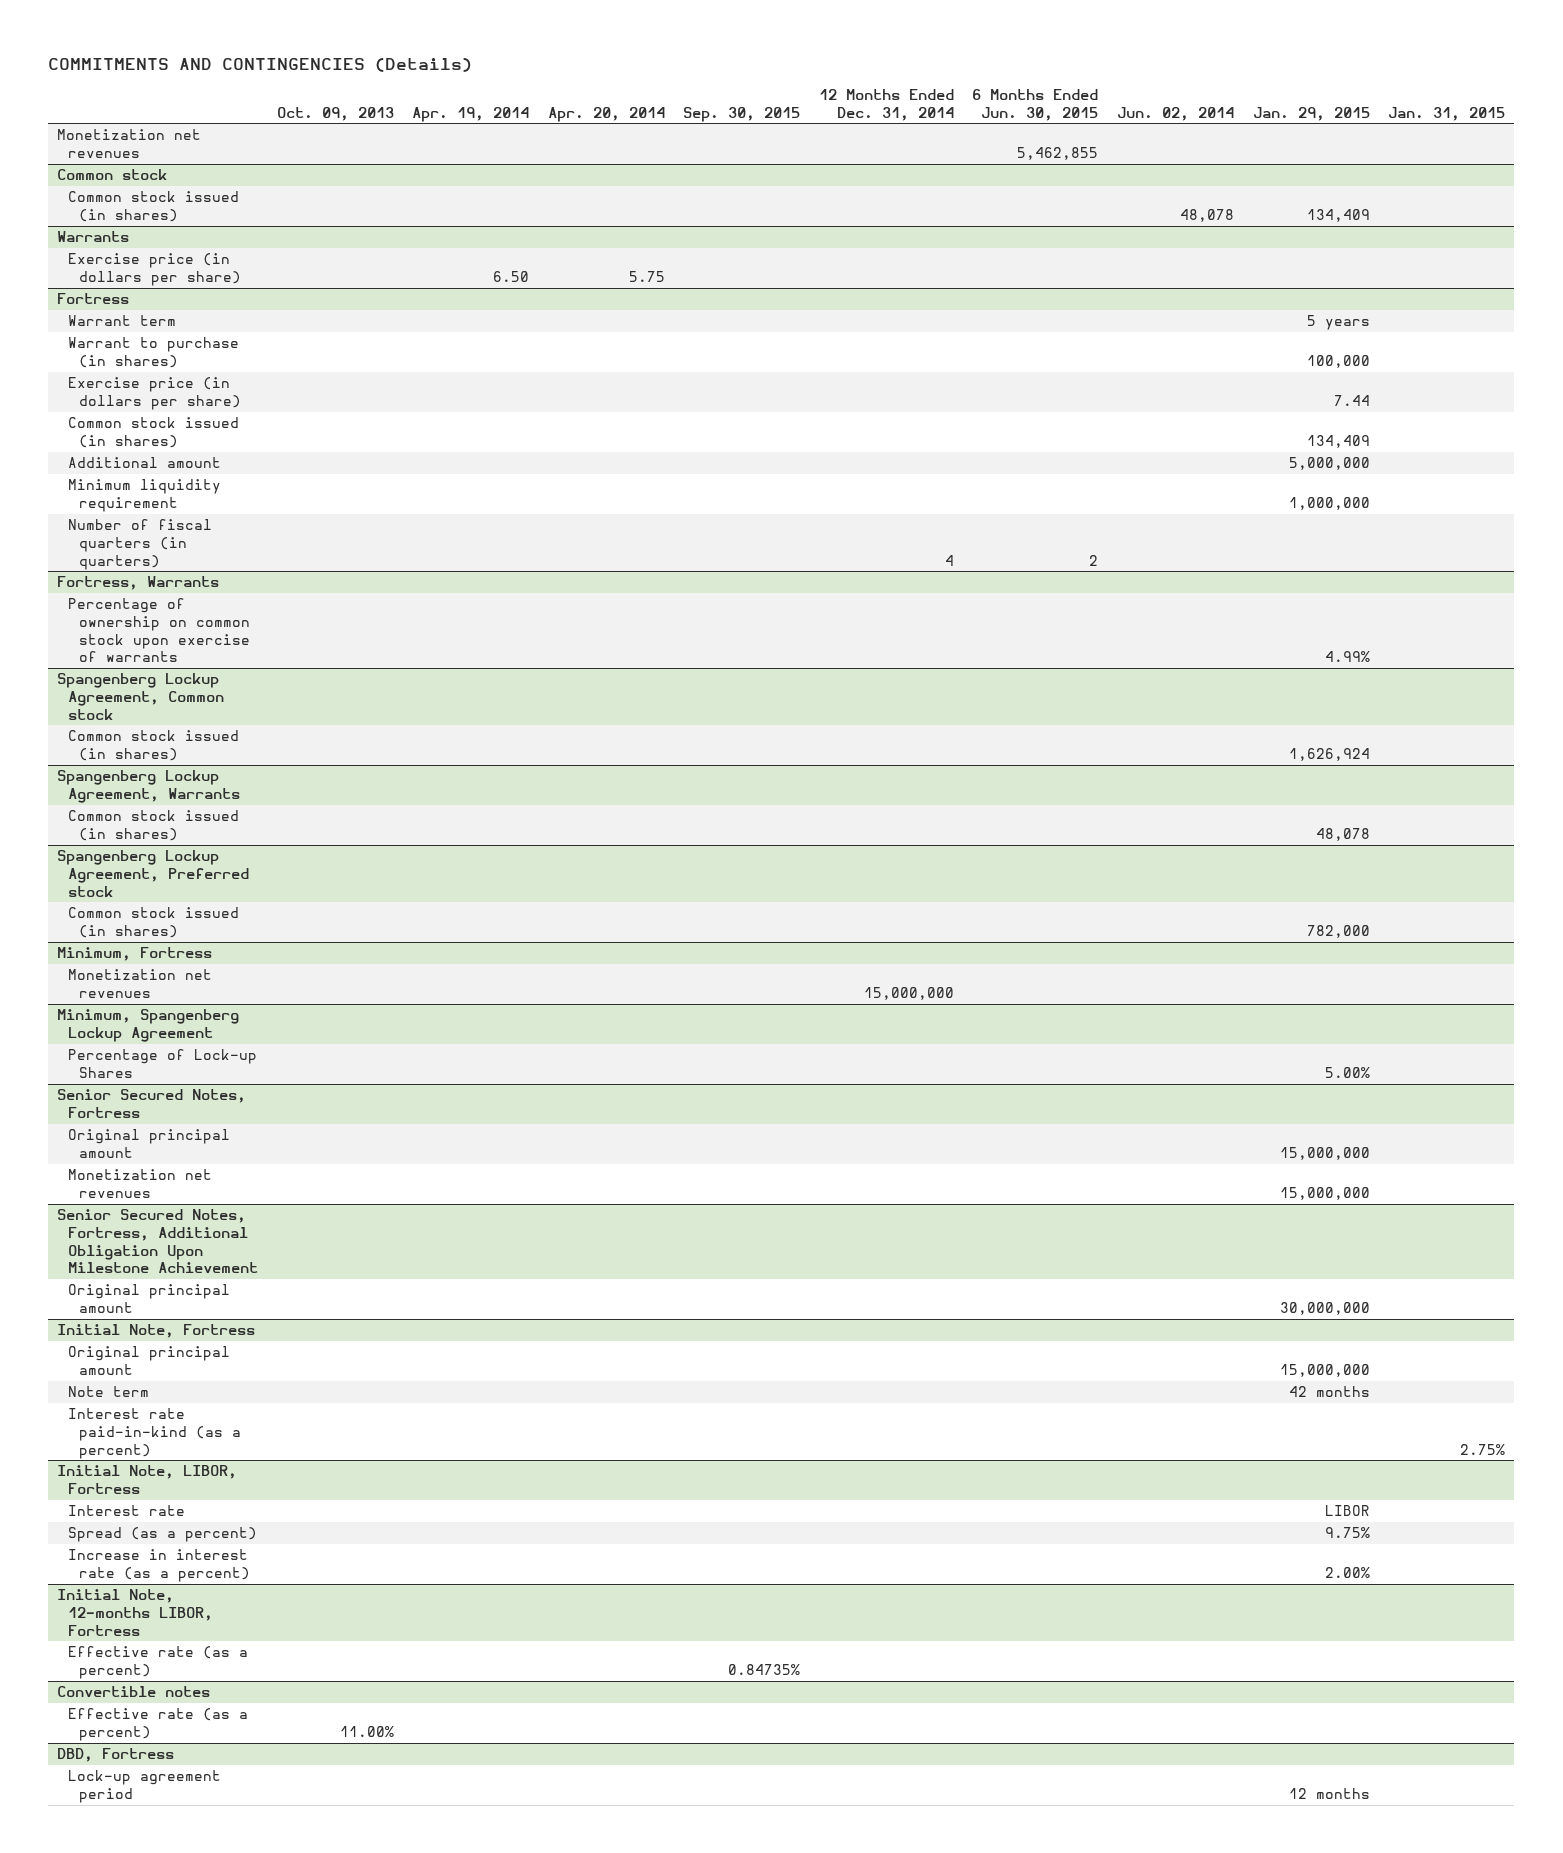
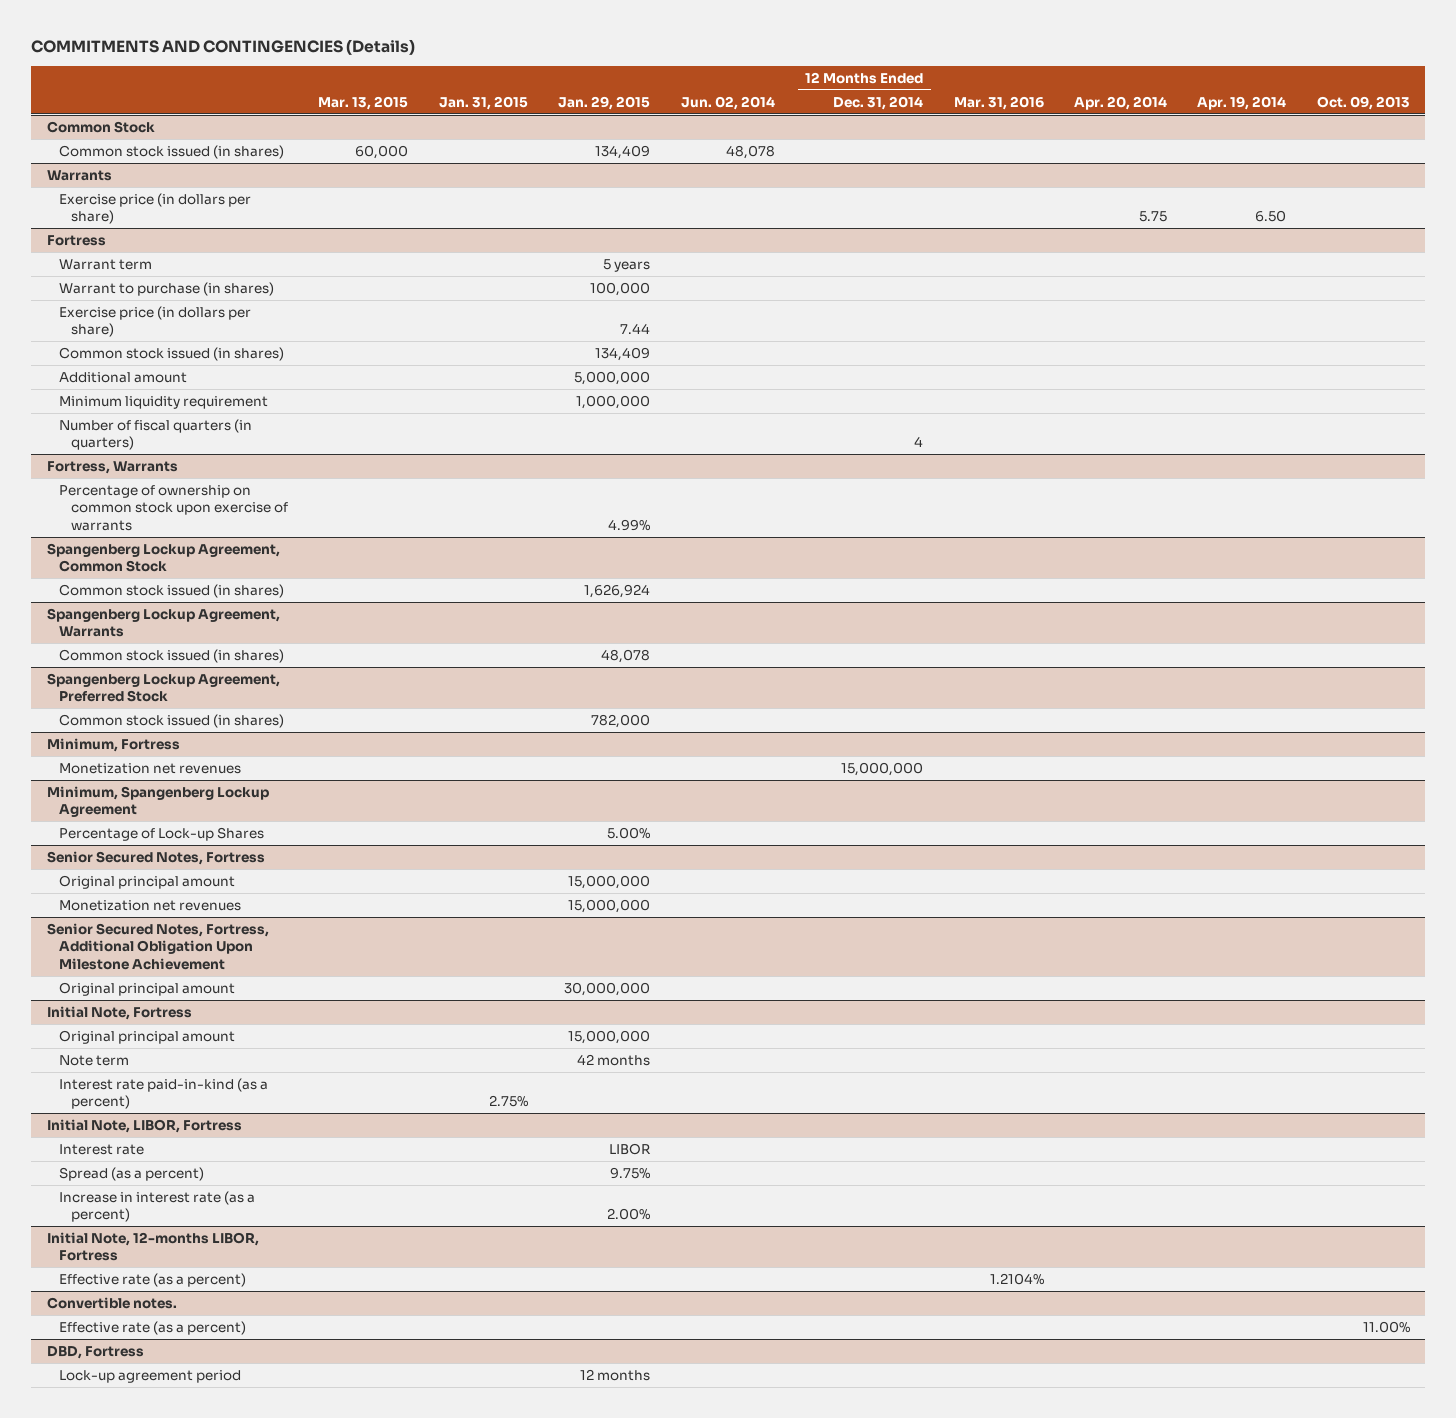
[683,106,801,122] Sep. 30, 2015 -> none
[972,88,1099,121] 6 Months Ended Jun. 30, 2015 -> none
none -> [318,95,409,110] Mar. 13, 2015
none -> [953,95,1044,110] Mar. 31, 2016
[57,129,202,158] Monetization net revenues -> none
[57,169,168,181] Common stock -> [46,120,155,133] Common Stock
[57,673,225,720] Spangenberg Lockup Agreement, Common stock -> [46,542,280,573] Spangenberg Lockup Agreement, Common Stock
[57,850,250,897] Spangenberg Lockup Agreement, Preferred stock -> [46,672,280,703] Spangenberg Lockup Agreement, Preferred Stock
[57,1686,211,1698] Convertible notes -> [46,1296,177,1309] Convertible notes.

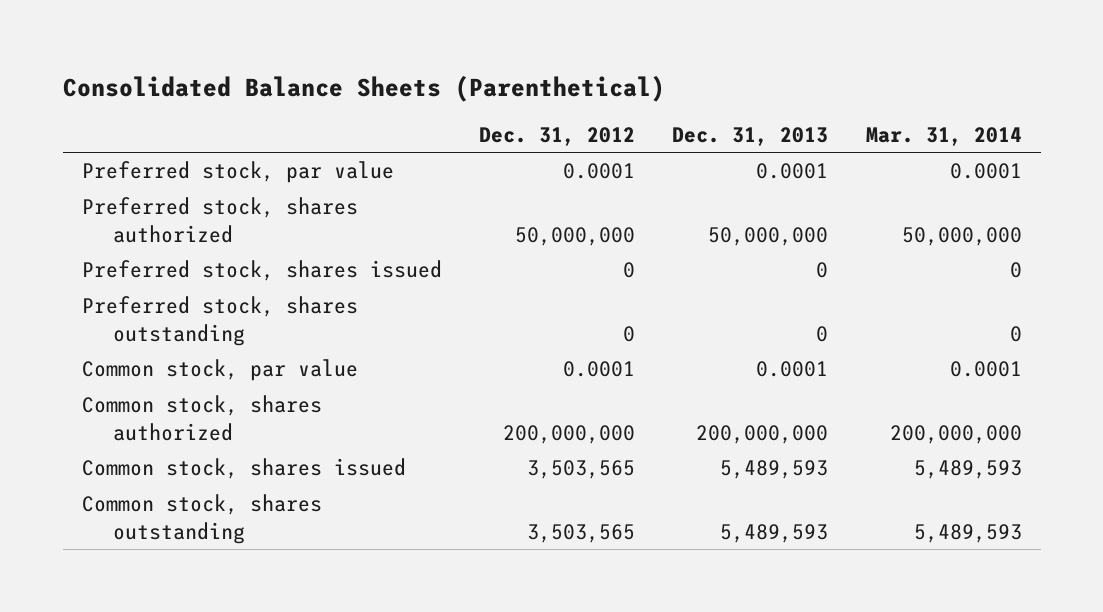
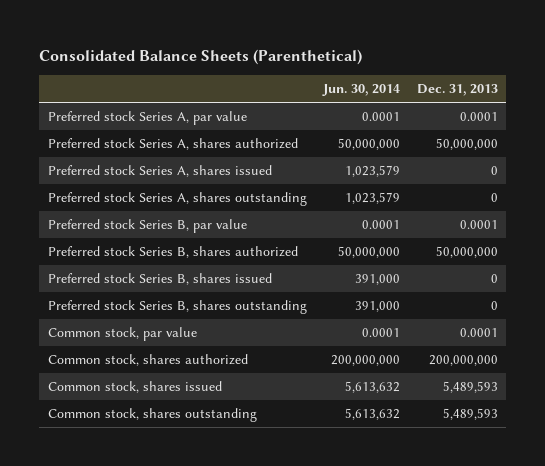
[479,126,636,146] Dec. 31, 2012 -> none
[865,126,1022,146] Mar. 31, 2014 -> none
none -> [322,84,401,97] Jun. 30, 2014
[81,161,394,184] Preferred stock, par value -> [47,110,247,125] Preferred stock Series A, par value
[81,197,358,243] Preferred stock, shares authorized -> [47,137,298,150] Preferred stock Series A, shares authorized
[81,260,442,282] Preferred stock, shares issued -> [47,164,272,177] Preferred stock Series A, shares issued
[81,296,358,346] Preferred stock, shares outstanding -> [47,191,307,206] Preferred stock Series A, shares outstanding
none -> [47,218,247,233] Preferred stock Series B, par value
none -> [47,245,298,258] Preferred stock Series B, shares authorized
none -> [47,272,272,285] Preferred stock Series B, shares issued
none -> [47,299,307,314] Preferred stock Series B, shares outstanding

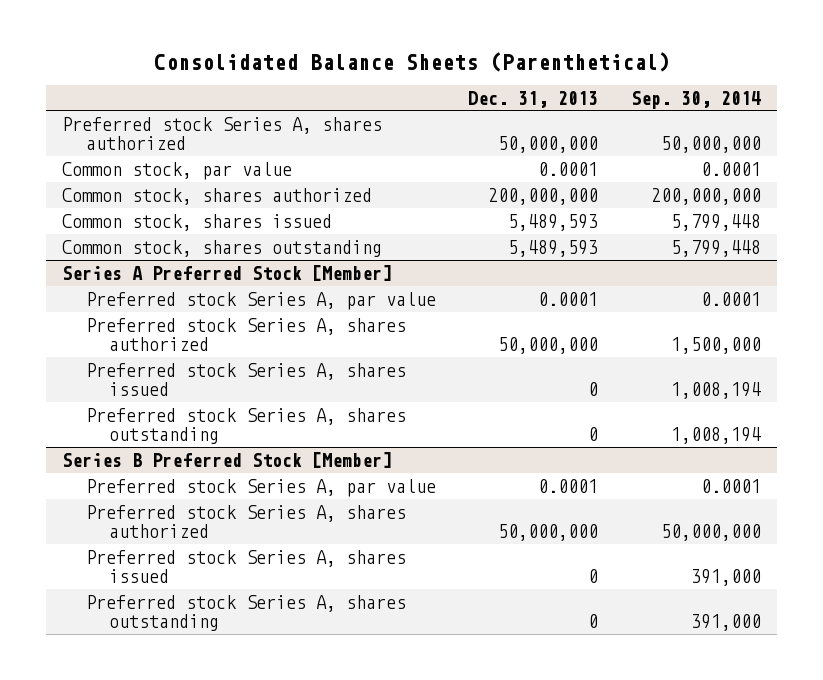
[322,84,401,97] Jun. 30, 2014 -> none
none -> [630,90,761,109] Sep. 30, 2014
[47,110,247,125] Preferred stock Series A, par value -> none
[47,164,272,177] Preferred stock Series A, shares issued -> none
[47,191,307,206] Preferred stock Series A, shares outstanding -> none
[47,218,247,233] Preferred stock Series B, par value -> none
[47,245,298,258] Preferred stock Series B, shares authorized -> none
[47,272,272,285] Preferred stock Series B, shares issued -> none
[47,299,307,314] Preferred stock Series B, shares outstanding -> none
none -> [62,264,393,281] Series A Preferred Stock [Member]
none -> [85,291,436,310] Preferred stock Series A, par value
none -> [85,317,406,352] Preferred stock Series A, shares authorized
none -> [85,362,406,397] Preferred stock Series A, shares issued
none -> [85,407,406,445] Preferred stock Series A, shares outstanding
none -> [62,451,393,468] Series B Preferred Stock [Member]
none -> [85,478,436,497] Preferred stock Series A, par value
none -> [85,504,406,539] Preferred stock Series A, shares authorized
none -> [85,549,406,584] Preferred stock Series A, shares issued
none -> [85,594,406,632] Preferred stock Series A, shares outstanding

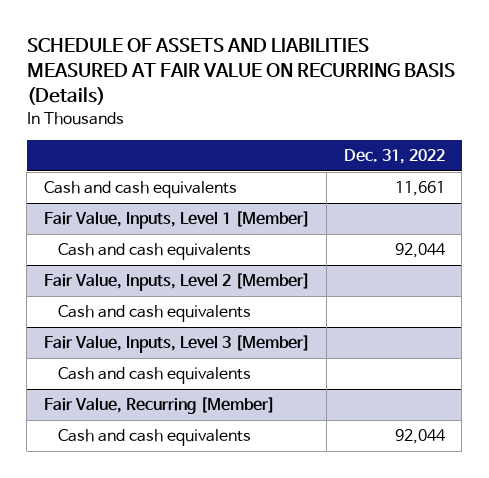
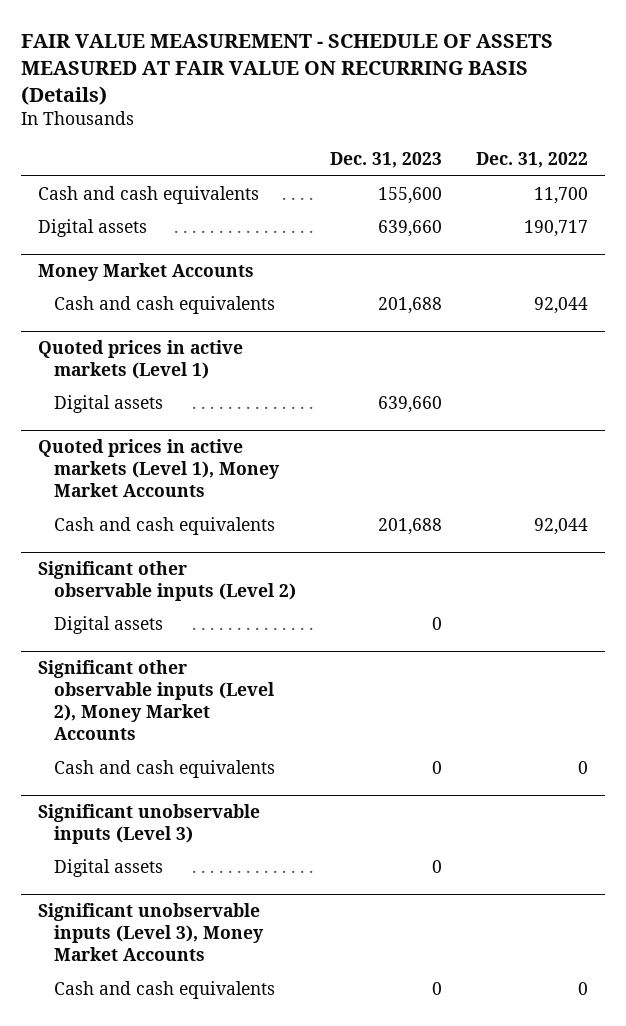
[26,38,455,106] SCHEDULE OF ASSETS AND LIABILITIES MEASURED AT FAIR VALUE ON RECURRING BASIS (Details) -> [21,34,554,105] FAIR VALUE MEASUREMENT - SCHEDULE OF ASSETS MEASURED AT FAIR VALUE ON RECURRING BASIS (Details)
none -> [329,152,442,169] Dec. 31, 2023
[43,211,310,230] Fair Value, Inputs, Level 1 [Member] -> none
[394,181,445,197] 11,661 -> [534,186,589,204] 11,700
none -> [38,218,148,237] Digital assets
none -> [38,262,255,281] Money Market Accounts
[43,273,310,292] Fair Value, Inputs, Level 2 [Member] -> none
[58,305,252,323] Cash and cash equivalents -> none
[43,335,310,354] Fair Value, Inputs, Level 3 [Member] -> none
[58,367,252,385] Cash and cash equivalents -> none
[43,397,275,415] Fair Value, Recurring [Member] -> none
none -> [38,339,244,380] Quoted prices in active markets (Level 1)
none -> [53,394,163,413] Digital assets
none -> [38,438,280,498] Quoted prices in active markets (Level 1), Money Market Accounts
none -> [38,560,296,602] Significant other observable inputs (Level 2)
none -> [53,615,163,634] Digital assets
none -> [38,659,274,741] Significant other observable inputs (Level 2), Money Market Accounts
none -> [53,759,275,778] Cash and cash equivalents
none -> [38,803,261,845] Significant unobservable inputs (Level 3)
none -> [53,858,163,877] Digital assets
none -> [38,902,264,962] Significant unobservable inputs (Level 3), Money Market Accounts
none -> [53,980,275,999] Cash and cash equivalents

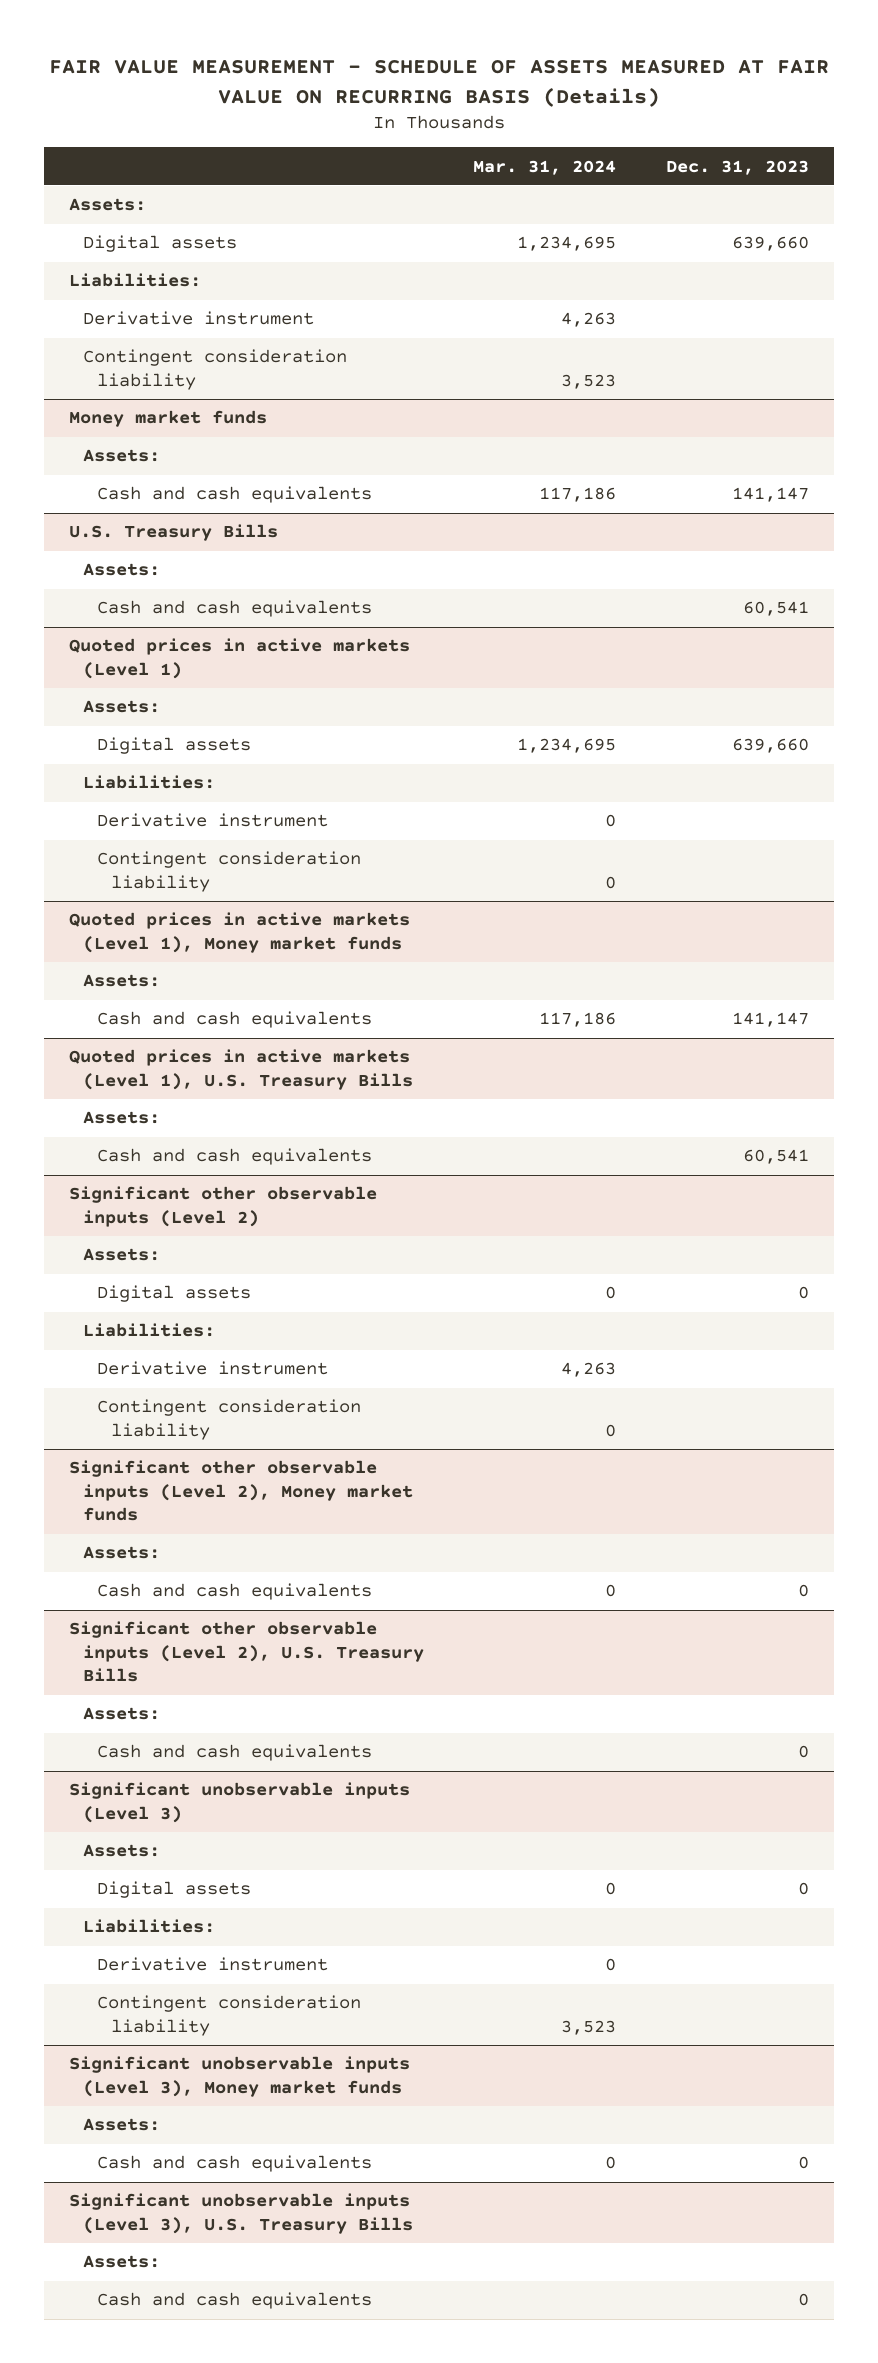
[476,152,589,169] Dec. 31, 2022 -> none
none -> [473,159,617,175] Mar. 31, 2024
[38,185,260,204] Cash and cash equivalents -> none
none -> [68,198,146,212] Assets:
none -> [68,273,201,288] Liabilities:
none -> [82,311,314,326] Derivative instrument
none -> [82,349,347,390] Contingent consideration liability
[38,262,255,281] Money Market Accounts -> [68,410,267,428] Money market funds
none -> [82,449,160,463] Assets:
[377,296,442,314] 201,688 -> [732,487,810,503] 141,147
none -> [68,524,278,542] U.S. Treasury Bills
none -> [82,563,160,577] Assets:
none -> [96,600,372,618] Cash and cash equivalents
none -> [82,700,160,714] Assets:
none -> [82,775,215,790] Liabilities:
none -> [96,813,328,828] Derivative instrument
none -> [96,851,361,892] Contingent consideration liability
[38,438,280,498] Quoted prices in active markets (Level 1), Money Market Accounts -> [68,912,410,953] Quoted prices in active markets (Level 1), Money market funds
none -> [82,974,160,988] Assets:
[377,517,442,535] 201,688 -> [732,1012,810,1028] 141,147
none -> [68,1049,413,1090] Quoted prices in active markets (Level 1), U.S. Treasury Bills
none -> [82,1111,160,1125] Assets:
none -> [96,1148,372,1166] Cash and cash equivalents
none -> [82,1248,160,1262] Assets:
none -> [82,1323,215,1338] Liabilities:
none -> [96,1361,328,1376] Derivative instrument
none -> [96,1399,361,1440] Contingent consideration liability
[38,659,274,741] Significant other observable inputs (Level 2), Money Market Accounts -> [68,1460,413,1522] Significant other observable inputs (Level 2), Money market funds
none -> [82,1546,160,1560] Assets:
none -> [68,1621,424,1683] Significant other observable inputs (Level 2), U.S. Treasury Bills
none -> [82,1707,160,1721] Assets:
none -> [96,1744,372,1762] Cash and cash equivalents
none -> [82,1844,160,1858] Assets:
none -> [82,1919,215,1934] Liabilities:
none -> [96,1957,328,1972] Derivative instrument
none -> [96,1995,361,2036] Contingent consideration liability
[38,902,264,962] Significant unobservable inputs (Level 3), Money Market Accounts -> [68,2056,410,2097] Significant unobservable inputs (Level 3), Money market funds
none -> [82,2118,160,2132] Assets:
none -> [68,2193,413,2234] Significant unobservable inputs (Level 3), U.S. Treasury Bills
none -> [82,2255,160,2269] Assets:
none -> [96,2292,372,2310] Cash and cash equivalents

